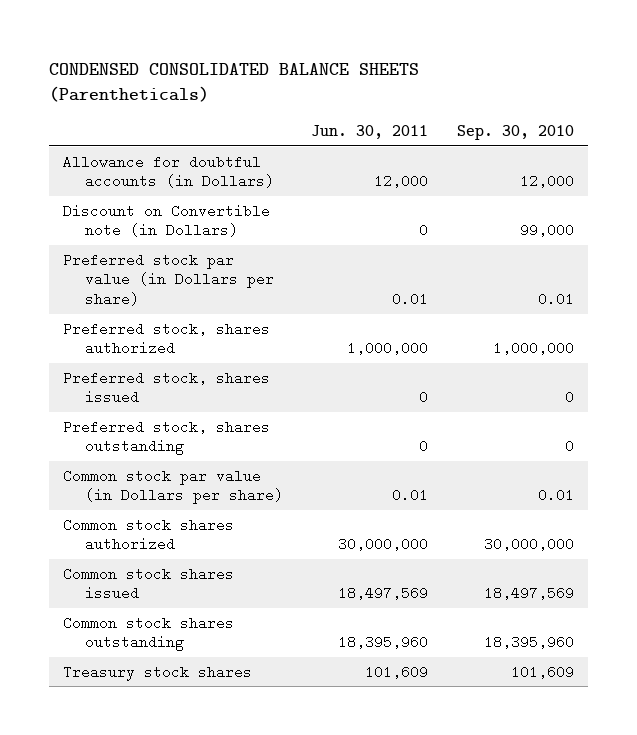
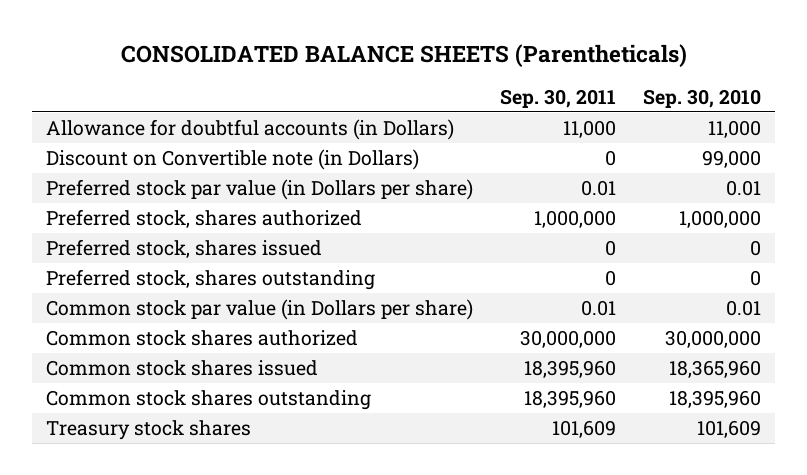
[49,62,420,103] CONDENSED CONSOLIDATED BALANCE SHEETS (Parentheticals) -> [120,44,687,68] CONSOLIDATED BALANCE SHEETS (Parentheticals)
[311,125,429,140] Jun. 30, 2011 -> none
none -> [500,88,617,108] Sep. 30, 2011
[519,174,574,189] 12,000 -> [708,119,762,138] 11,000
[483,586,574,601] 18,497,569 -> [669,359,762,378] 18,365,960

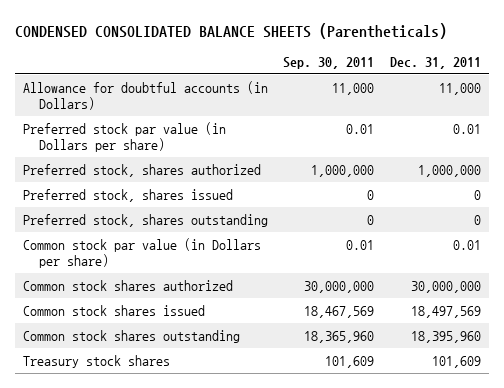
[120,44,687,68] CONSOLIDATED BALANCE SHEETS (Parentheticals) -> [14,22,447,39] CONDENSED CONSOLIDATED BALANCE SHEETS (Parentheticals)
[643,88,762,108] Sep. 30, 2010 -> none
none -> [390,56,482,69] Dec. 31, 2011
[45,148,419,170] Discount on Convertible note (in Dollars) -> none
[524,359,617,378] 18,395,960 -> [304,305,375,318] 18,467,569
[524,389,617,408] 18,395,960 -> [304,330,375,343] 18,365,960

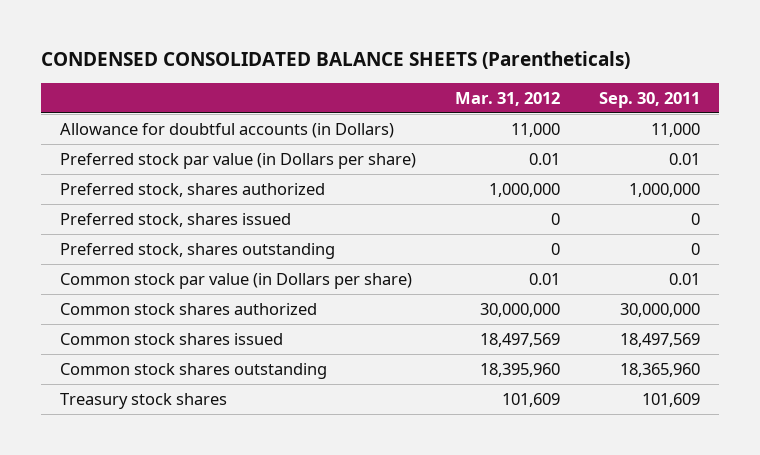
[390,56,482,69] Dec. 31, 2011 -> none
none -> [455,91,561,106] Mar. 31, 2012
[304,305,375,318] 18,467,569 -> [620,333,701,348] 18,497,569

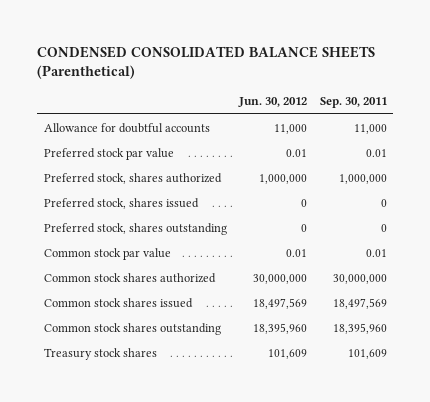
[40,51,630,70] CONDENSED CONSOLIDATED BALANCE SHEETS (Parentheticals) -> [37,45,376,79] CONDENSED CONSOLIDATED BALANCE SHEETS (Parenthetical)
[455,91,561,106] Mar. 31, 2012 -> none
none -> [238,96,308,107] Jun. 30, 2012
[60,123,395,139] Allowance for doubtful accounts (in Dollars) -> [43,122,210,133] Allowance for doubtful accounts
[60,153,417,170] Preferred stock par value (in Dollars per share) -> [43,147,174,160] Preferred stock par value
[60,273,413,290] Common stock par value (in Dollars per share) -> [43,247,171,260] Common stock par value
[620,363,701,378] 18,365,960 -> [332,322,387,334] 18,395,960

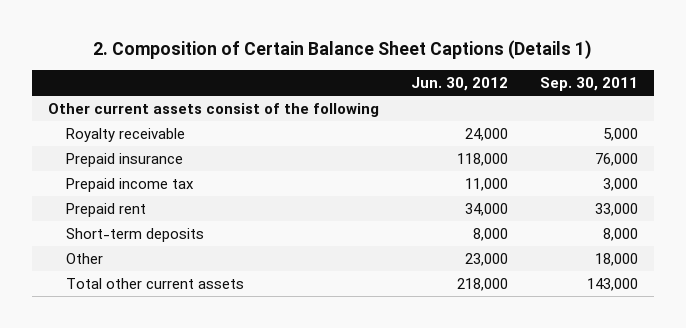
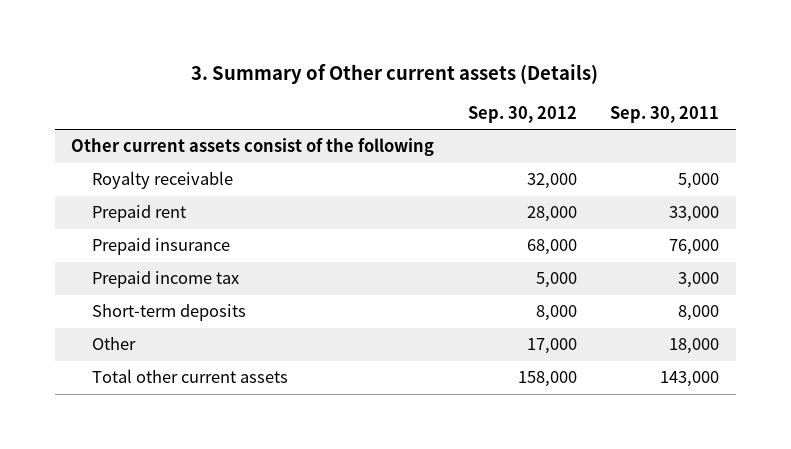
[92,39,592,59] 2. Composition of Certain Balance Sheet Captions (Details 1) -> [191,63,599,84] 3. Summary of Other current assets (Details)
[410,76,508,91] Jun. 30, 2012 -> none
none -> [467,105,577,123] Sep. 30, 2012
[65,202,146,217] Prepaid rent -> [92,205,187,223] Prepaid rent

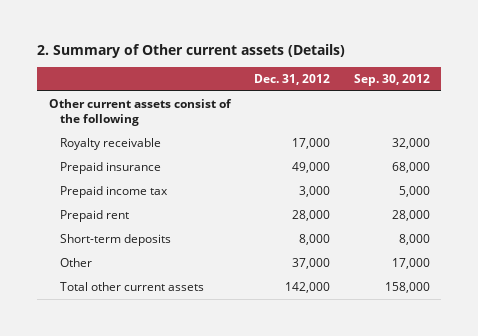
[191,63,599,84] 3. Summary of Other current assets (Details) -> [36,44,345,59] 2. Summary of Other current assets (Details)
[610,105,720,123] Sep. 30, 2011 -> none
none -> [254,73,331,85] Dec. 31, 2012
[92,205,187,223] Prepaid rent -> [59,210,129,223] Prepaid rent

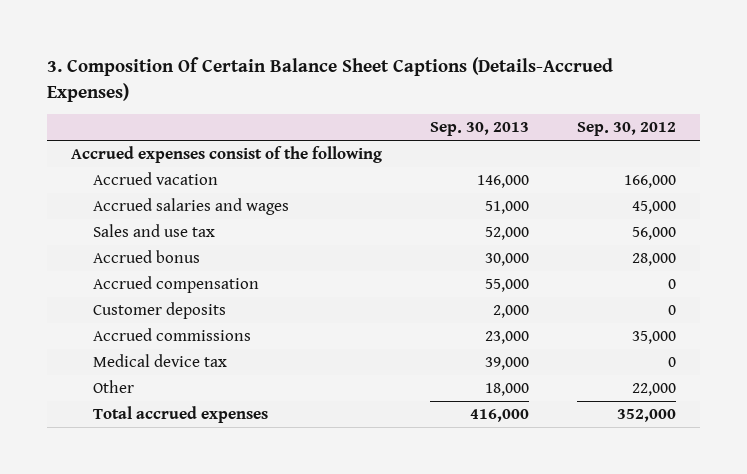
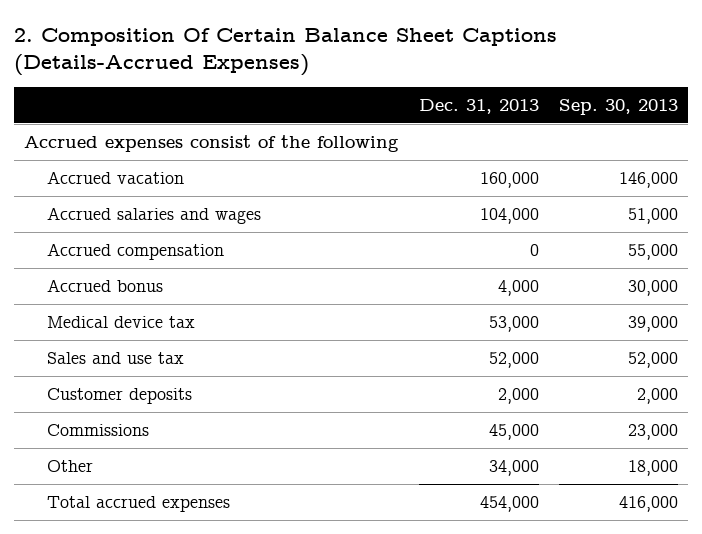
[47,57,614,102] 3. Composition Of Certain Balance Sheet Captions (Details-Accrued Expenses) -> [14,27,558,77] 2. Composition Of Certain Balance Sheet Captions (Details-Accrued Expenses)
[576,122,676,137] Sep. 30, 2012 -> none
none -> [418,98,539,114] Dec. 31, 2013
[93,328,252,342] Accrued commissions -> none
[93,250,201,264] Accrued bonus -> [46,279,163,293] Accrued bonus
[93,224,216,238] Sales and use tax -> [46,352,184,365] Sales and use tax
[93,302,227,320] Customer deposits -> [46,388,192,405] Customer deposits
none -> [46,424,149,437] Commissions

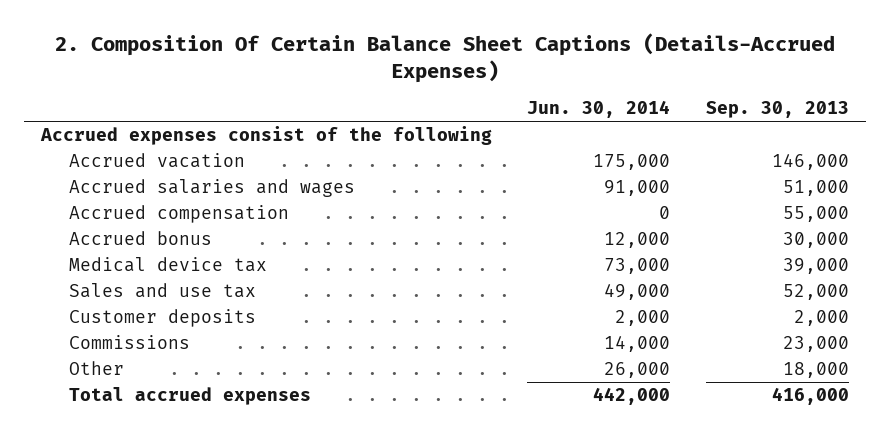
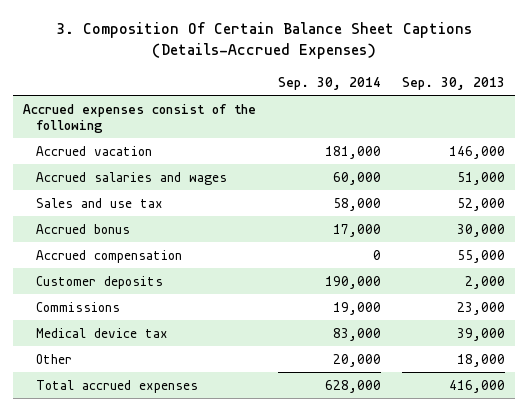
[54,32,835,83] 2. Composition Of Certain Balance Sheet Captions (Details-Accrued Expenses) -> [56,22,473,60] 3. Composition Of Certain Balance Sheet Captions (Details-Accrued Expenses)
[527,100,671,119] Jun. 30, 2014 -> none
none -> [277,76,381,90] Sep. 30, 2014
[68,231,212,246] Accrued bonus -> [35,223,130,234] Accrued bonus
[68,205,289,224] Accrued compensation -> [35,249,182,263] Accrued compensation
[68,257,267,273] Medical device tax -> [35,327,168,338] Medical device tax

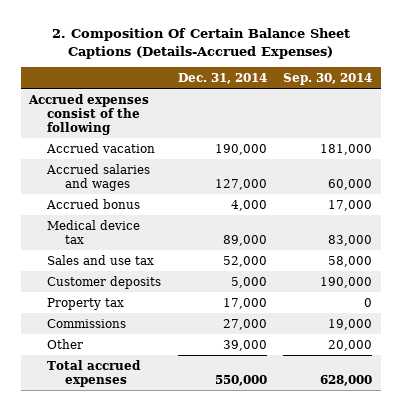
[56,22,473,60] 3. Composition Of Certain Balance Sheet Captions (Details-Accrued Expenses) -> [51,28,350,60] 2. Composition Of Certain Balance Sheet Captions (Details-Accrued Expenses)
[401,76,505,90] Sep. 30, 2013 -> none
none -> [177,72,267,84] Dec. 31, 2014
[35,249,182,263] Accrued compensation -> none
[35,327,168,338] Medical device tax -> [47,219,141,244] Medical device tax
[35,197,163,208] Sales and use tax -> [47,254,155,265] Sales and use tax
none -> [47,297,125,310] Property tax

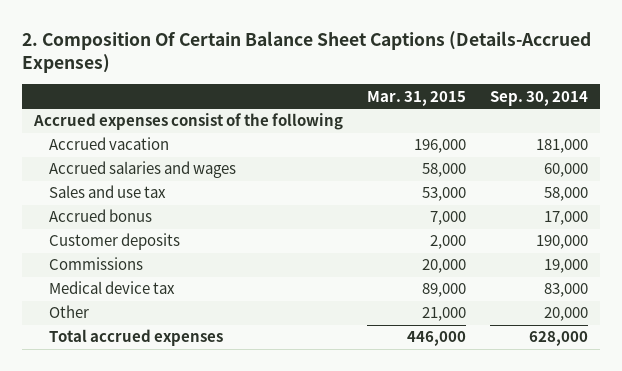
[177,72,267,84] Dec. 31, 2014 -> none
none -> [367,90,467,106] Mar. 31, 2015
[46,198,141,209] Accrued bonus -> [49,209,153,223] Accrued bonus
[47,297,125,310] Property tax -> none
[47,219,141,244] Medical device tax -> [49,281,176,295] Medical device tax

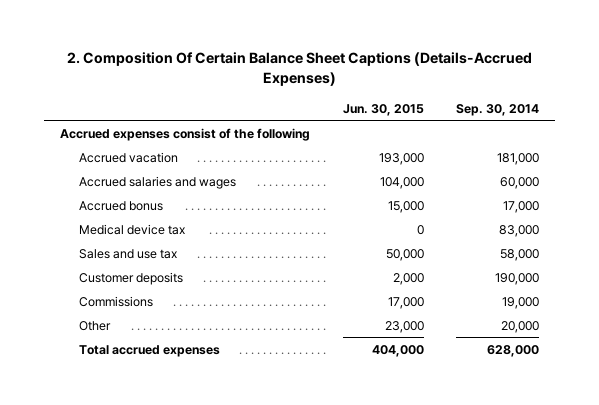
[367,90,467,106] Mar. 31, 2015 -> none
none -> [342,103,424,116] Jun. 30, 2015
[49,281,176,295] Medical device tax -> [78,223,185,235] Medical device tax
[49,185,167,199] Sales and use tax -> [78,248,177,259] Sales and use tax

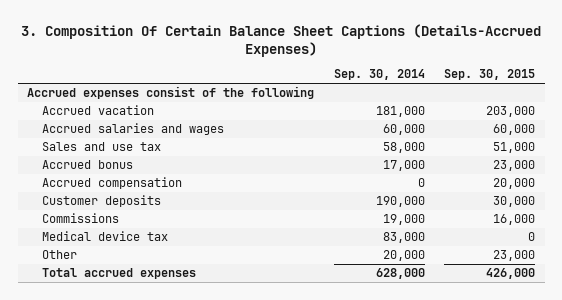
[66,52,532,87] 2. Composition Of Certain Balance Sheet Captions (Details-Accrued Expenses) -> [21,23,542,57] 3. Composition Of Certain Balance Sheet Captions (Details-Accrued Expenses)
[342,103,424,116] Jun. 30, 2015 -> none
none -> [443,69,535,81] Sep. 30, 2015
[78,200,163,211] Accrued bonus -> [42,160,134,170] Accrued bonus
none -> [42,177,183,190] Accrued compensation
[78,223,185,235] Medical device tax -> [42,231,169,242] Medical device tax

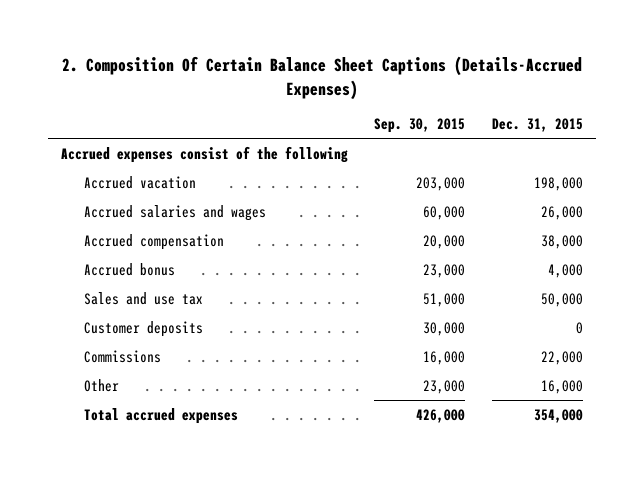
[21,23,542,57] 3. Composition Of Certain Balance Sheet Captions (Details-Accrued Expenses) -> [61,56,582,100] 2. Composition Of Certain Balance Sheet Captions (Details-Accrued Expenses)
[333,69,425,81] Sep. 30, 2014 -> none
none -> [492,118,584,133] Dec. 31, 2015
[42,160,134,170] Accrued bonus -> [84,262,176,276] Accrued bonus
[42,142,162,152] Sales and use tax -> [84,291,204,305] Sales and use tax
[42,231,169,242] Medical device tax -> none

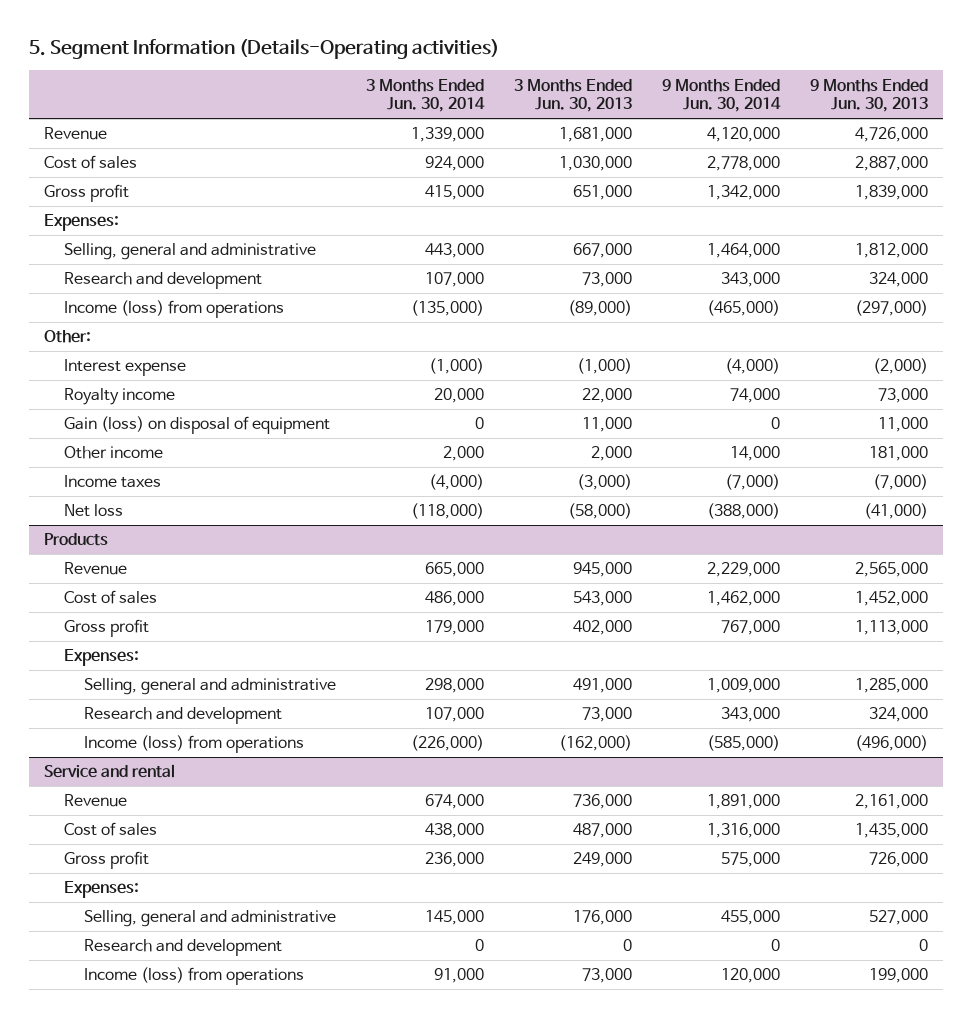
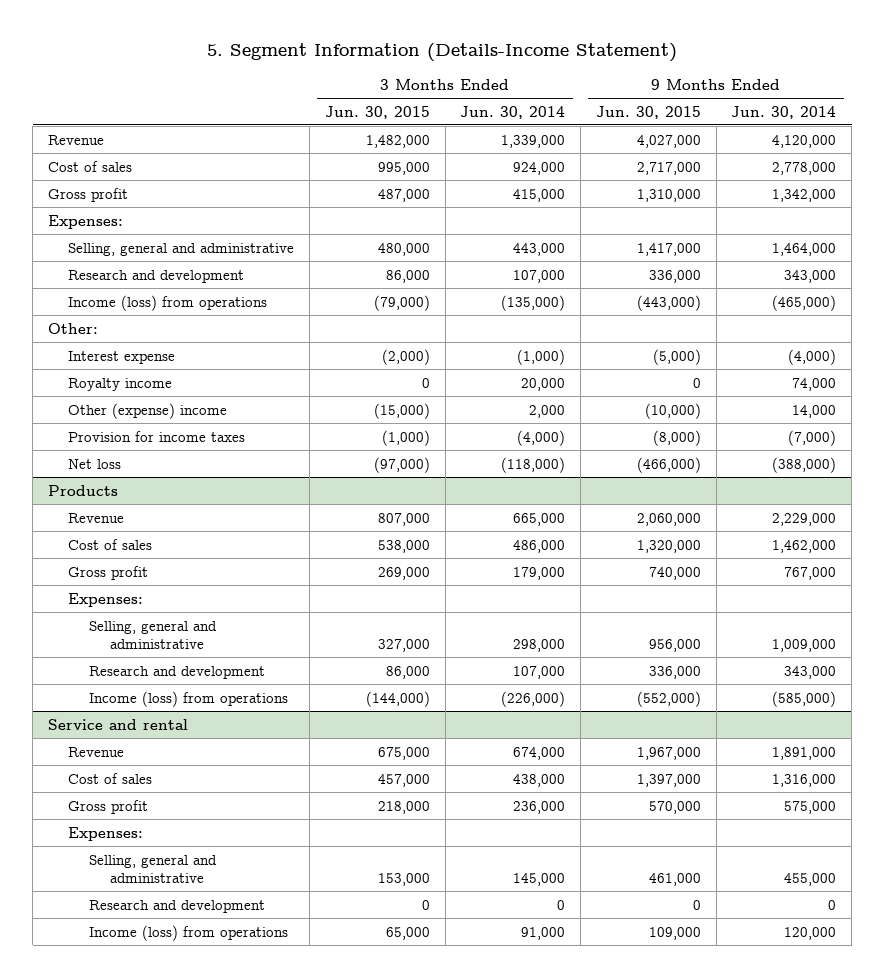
[28,38,499,59] 5. Segment Information (Details-Operating activities) -> [207,43,678,63] 5. Segment Information (Details-Income Statement)
[513,78,632,113] 3 Months Ended Jun. 30, 2013 -> none
[809,78,928,113] 9 Months Ended Jun. 30, 2013 -> none
none -> [324,105,430,119] Jun. 30, 2015
none -> [595,105,701,119] Jun. 30, 2015
[63,416,330,435] Gain (loss) on disposal of equipment -> none
[63,446,163,460] Other income -> [68,402,228,419] Other (expense) income
[63,475,161,489] Income taxes -> [68,430,246,442] Provision for income taxes

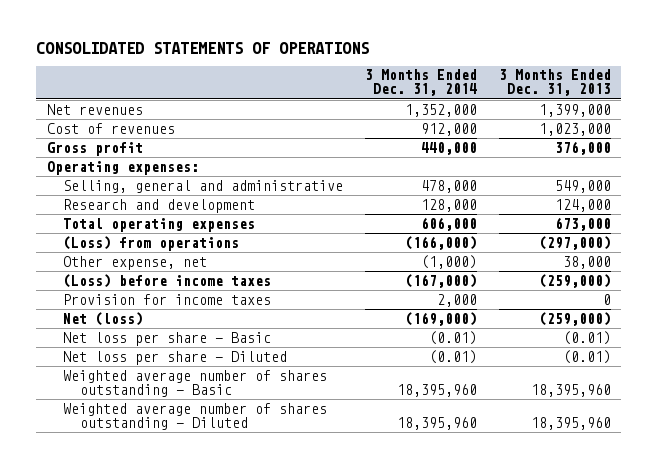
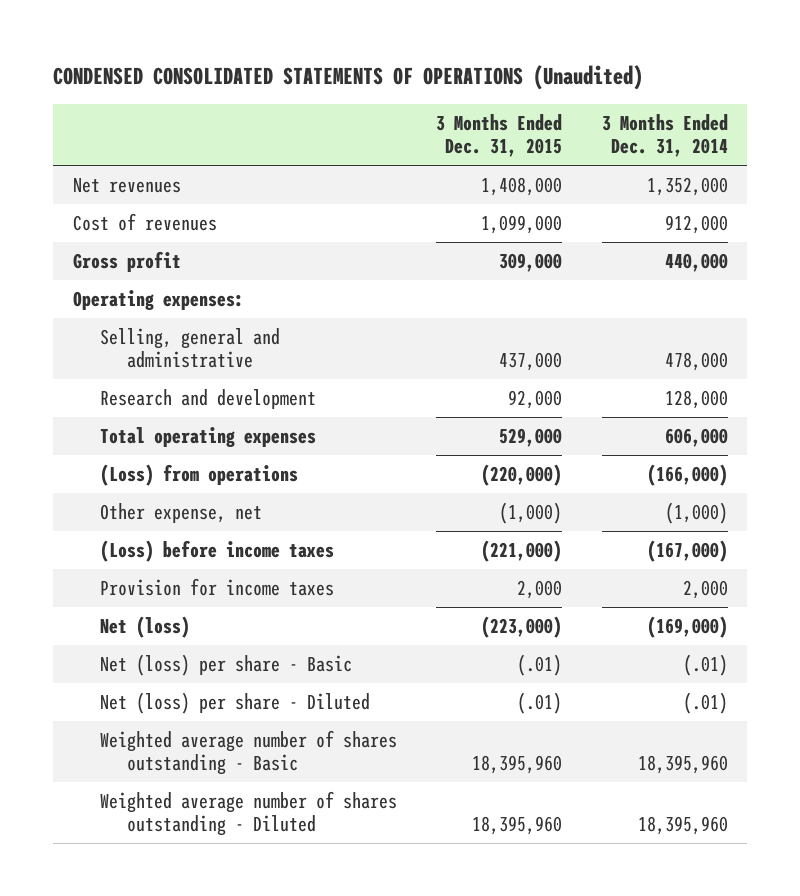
[35,42,369,55] CONSOLIDATED STATEMENTS OF OPERATIONS -> [53,65,644,91] CONDENSED CONSOLIDATED STATEMENTS OF OPERATIONS (Unaudited)
[498,69,611,97] 3 Months Ended Dec. 31, 2013 -> none
none -> [436,114,563,158] 3 Months Ended Dec. 31, 2015
[63,331,272,346] Net loss per share - Basic -> [99,654,352,677] Net (loss) per share - Basic
[428,330,477,345] (0.01) -> [682,654,728,677] (.01)
[63,350,288,365] Net loss per share - Diluted -> [99,692,370,715] Net (loss) per share - Diluted
[428,349,477,364] (0.01) -> [682,692,728,715] (.01)

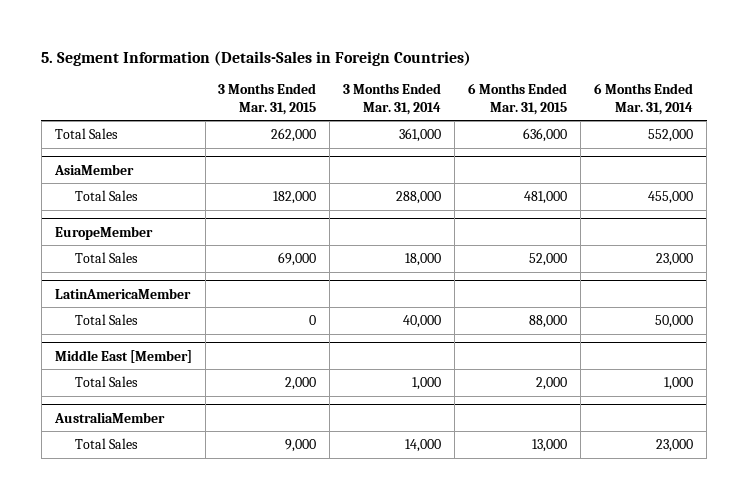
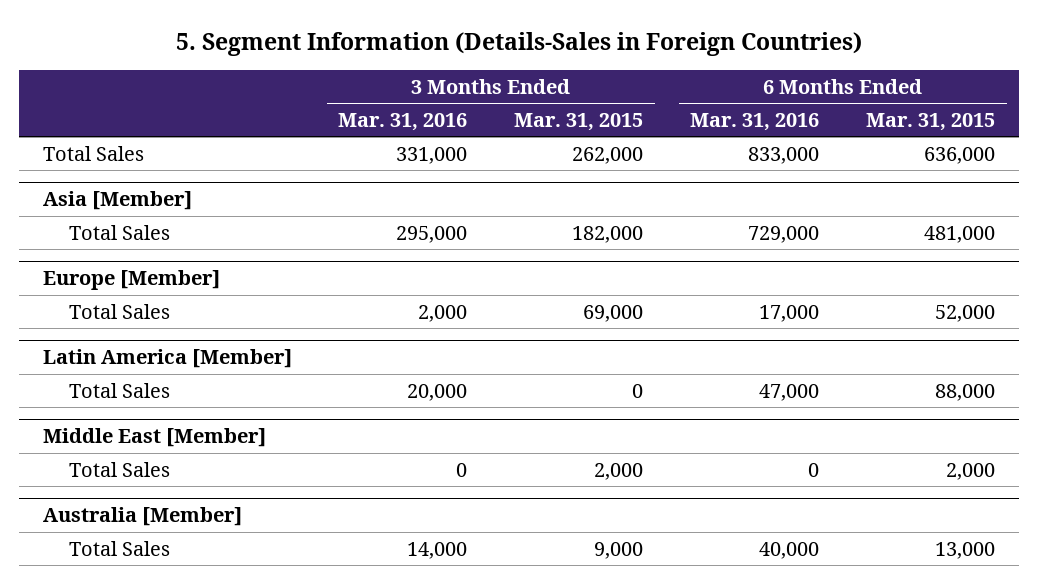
[343,83,442,115] 3 Months Ended Mar. 31, 2014 -> none
[594,83,694,115] 6 Months Ended Mar. 31, 2014 -> none
none -> [338,112,468,131] Mar. 31, 2016
none -> [690,112,820,131] Mar. 31, 2016
[53,163,134,175] AsiaMember -> [42,191,192,211] Asia [Member]
[54,225,153,240] EuropeMember -> [42,270,220,291] Europe [Member]
[54,287,191,299] LatinAmericaMember -> [42,349,292,369] Latin America [Member]
[53,411,165,423] AustraliaMember -> none
none -> [42,507,242,527] Australia [Member]

